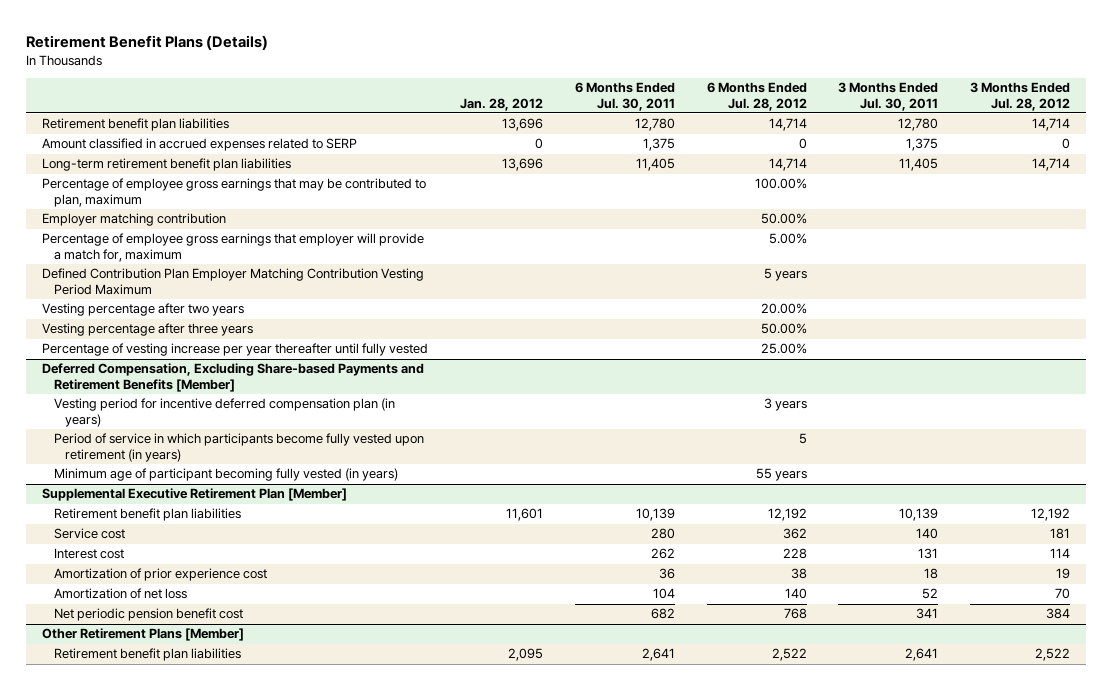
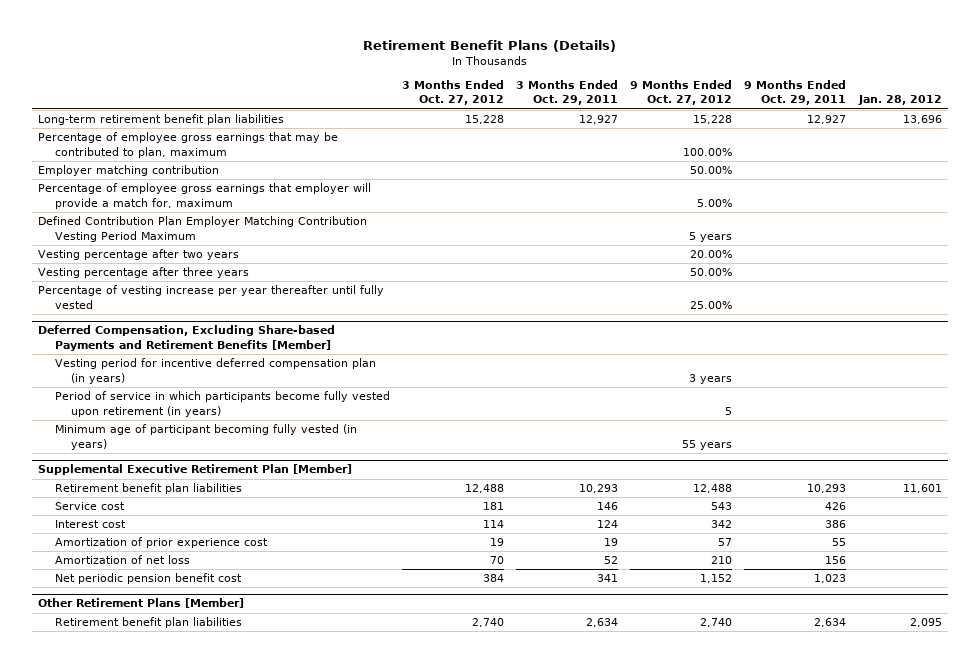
[574,82,675,111] 6 Months Ended Jul. 30, 2011 -> none
[706,82,807,111] 6 Months Ended Jul. 28, 2012 -> none
[838,82,939,111] 3 Months Ended Jul. 30, 2011 -> none
[969,82,1070,111] 3 Months Ended Jul. 28, 2012 -> none
none -> [401,80,504,106] 3 Months Ended Oct. 27, 2012
none -> [516,80,619,106] 3 Months Ended Oct. 29, 2011
none -> [630,80,733,106] 9 Months Ended Oct. 27, 2012
none -> [744,80,847,106] 9 Months Ended Oct. 29, 2011
[42,118,230,132] Retirement benefit plan liabilities -> none
[42,138,358,152] Amount classified in accrued expenses related to SERP -> none

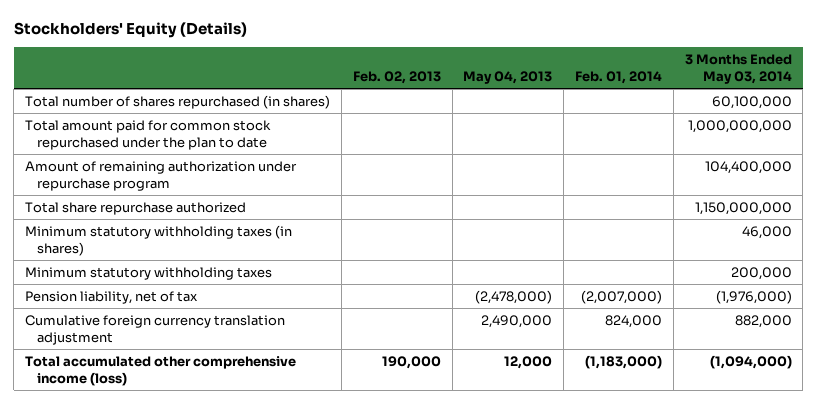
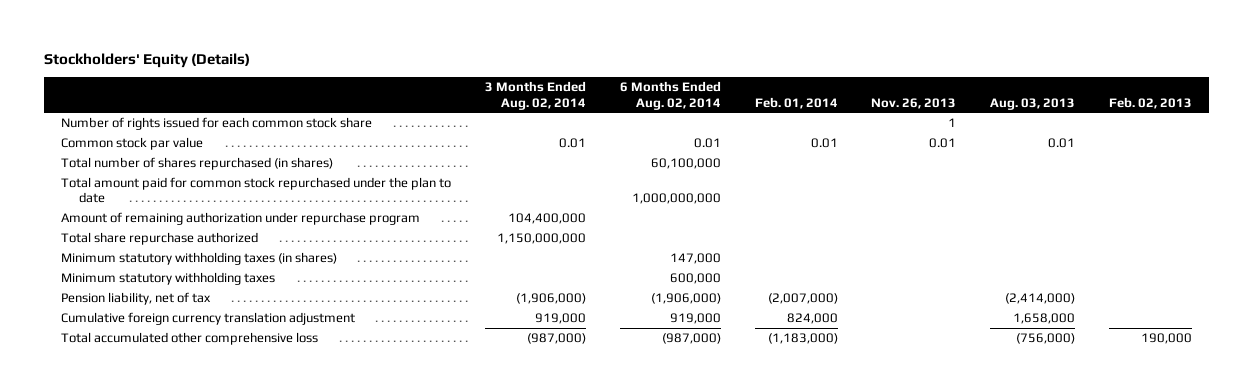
[463,71,553,85] May 04, 2013 -> none
[684,54,792,85] 3 Months Ended May 03, 2014 -> none
none -> [484,81,586,110] 3 Months Ended Aug. 02, 2014
none -> [619,81,721,110] 6 Months Ended Aug. 02, 2014
none -> [871,97,957,109] Nov. 26, 2013
none -> [990,97,1076,110] Aug. 03, 2013
none -> [61,117,373,131] Number of rights issued for each common stock share
none -> [61,137,204,151] Common stock par value
[25,355,297,386] Total accumulated other comprehensive income (loss) -> [61,332,319,346] Total accumulated other comprehensive loss

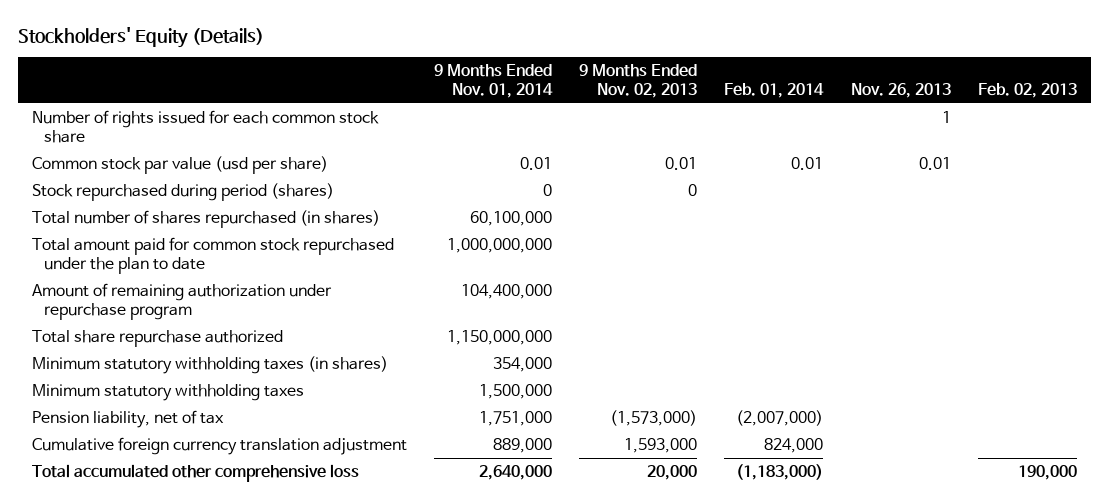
[484,81,586,110] 3 Months Ended Aug. 02, 2014 -> none
[619,81,721,110] 6 Months Ended Aug. 02, 2014 -> none
[990,97,1076,110] Aug. 03, 2013 -> none
none -> [433,64,553,98] 9 Months Ended Nov. 01, 2014
none -> [579,64,698,98] 9 Months Ended Nov. 02, 2013
[61,137,204,151] Common stock par value -> [31,156,328,175] Common stock par value (usd per share)
none -> [31,183,334,202] Stock repurchased during period (shares)

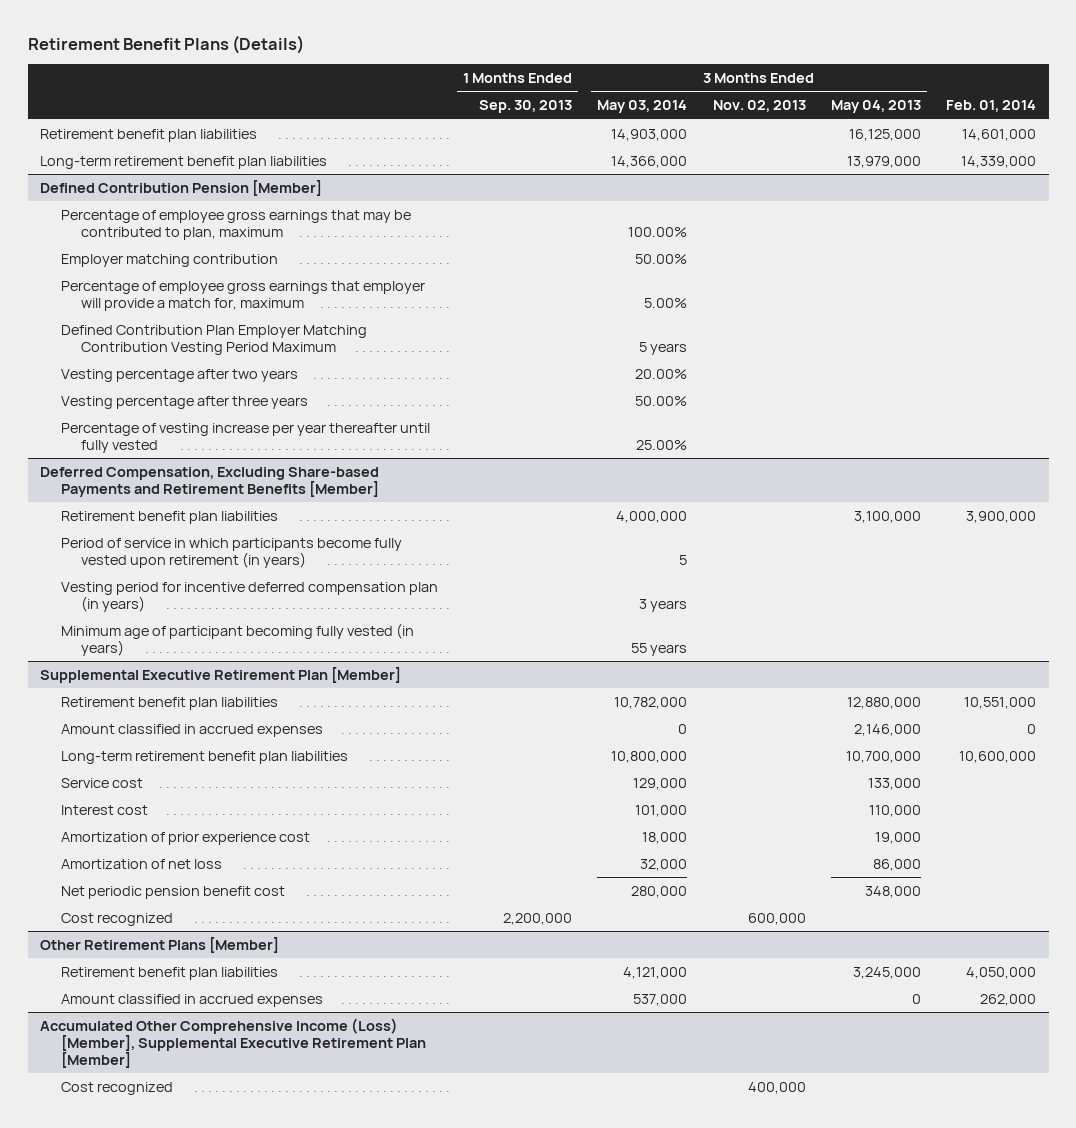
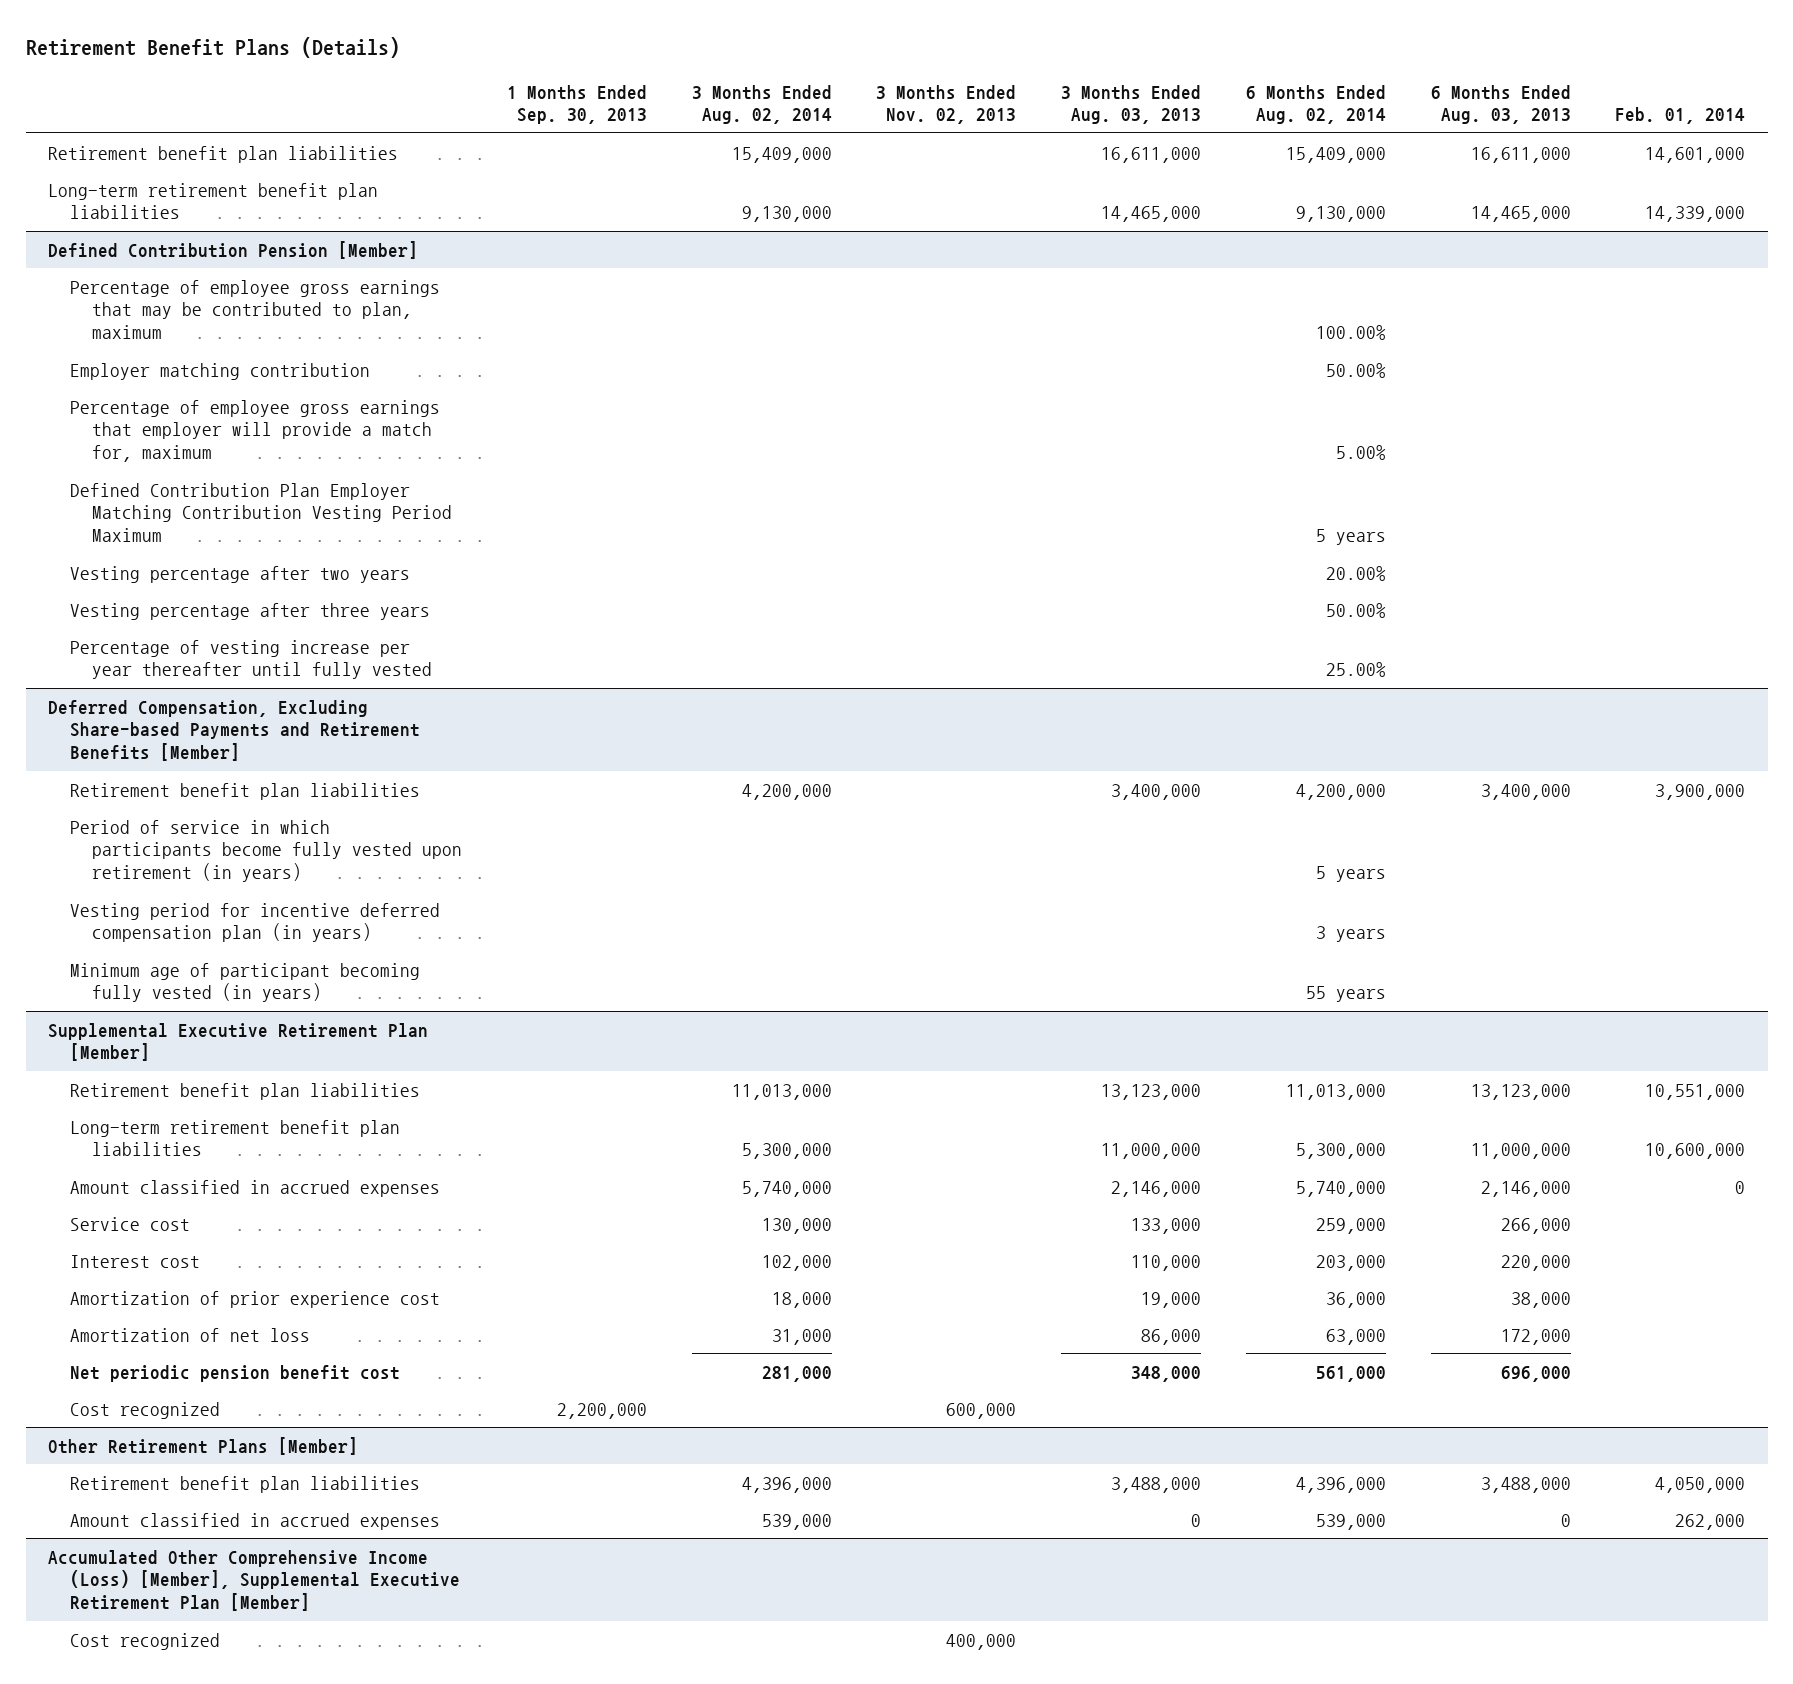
[597,100,688,114] May 03, 2014 -> none
[830,100,921,114] May 04, 2013 -> none
none -> [691,84,832,125] 3 Months Ended Aug. 02, 2014
none -> [1061,84,1202,125] 3 Months Ended Aug. 03, 2013
none -> [1245,84,1386,125] 6 Months Ended Aug. 02, 2014
none -> [1430,84,1571,125] 6 Months Ended Aug. 03, 2013
[60,723,323,737] Amount classified in accrued expenses -> [70,1179,441,1197] Amount classified in accrued expenses

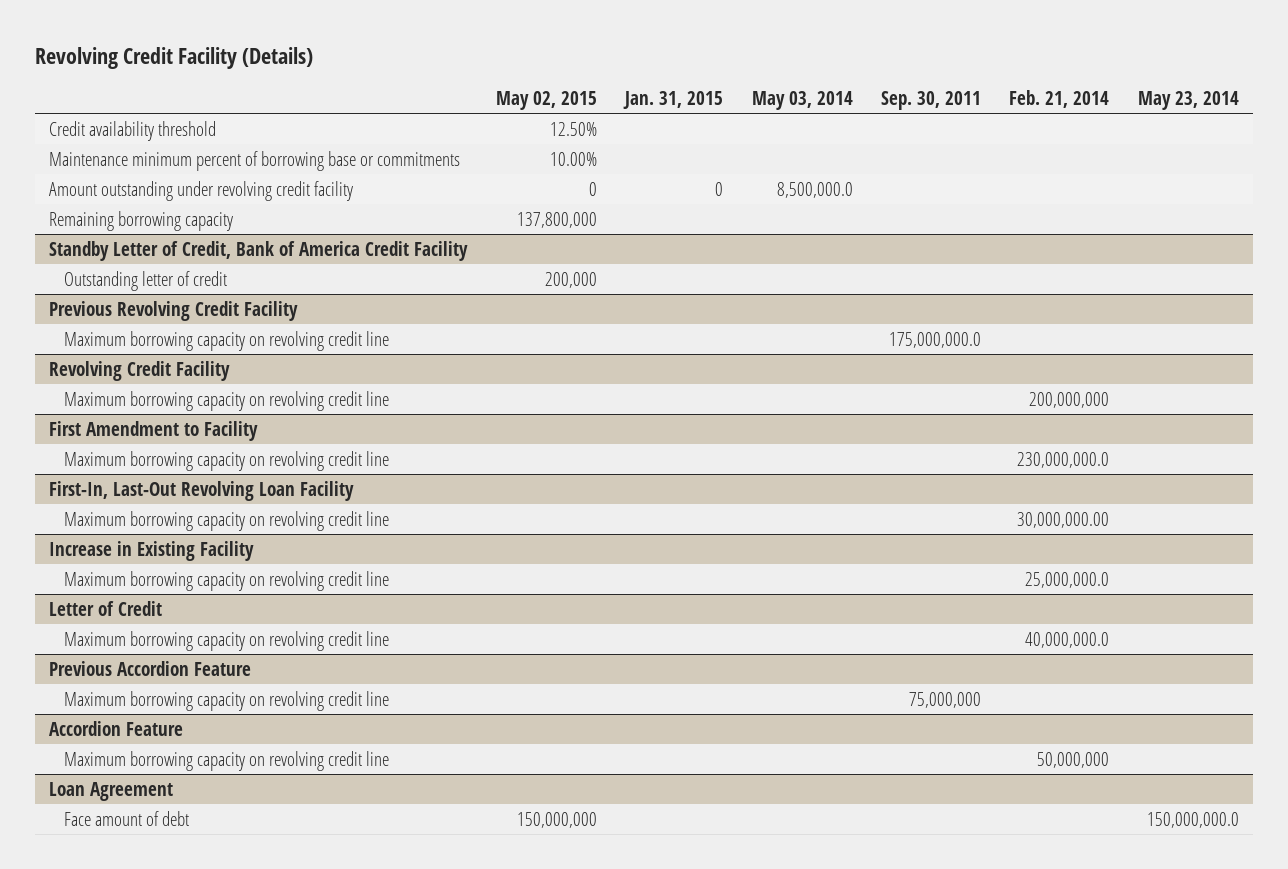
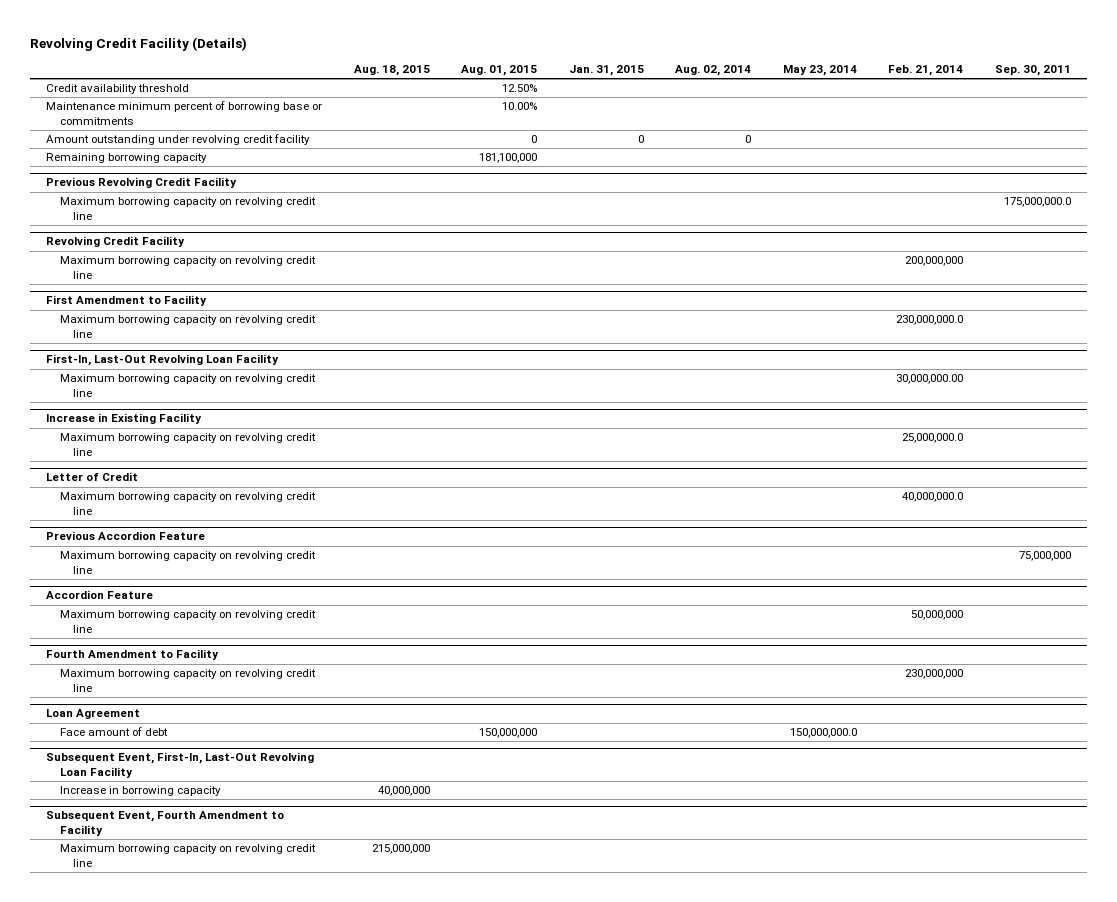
[495,90,597,110] May 02, 2015 -> none
[751,90,853,110] May 03, 2014 -> none
none -> [353,65,430,77] Aug. 18, 2015
none -> [461,65,538,77] Aug. 01, 2015
none -> [675,65,752,77] Aug. 02, 2014
[49,240,469,261] Standby Letter of Credit, Bank of America Credit Facility -> none
[63,270,227,291] Outstanding letter of credit -> none
none -> [46,649,220,661] Fourth Amendment to Facility
none -> [59,669,316,692] Maximum borrowing capacity on revolving credit line
none -> [46,752,315,778] Subsequent Event, First-In, Last-Out Revolving Loan Facility
none -> [59,786,221,797] Increase in borrowing capacity
none -> [46,811,285,836] Subsequent Event, Fourth Amendment to Facility
none -> [59,844,316,867] Maximum borrowing capacity on revolving credit line

